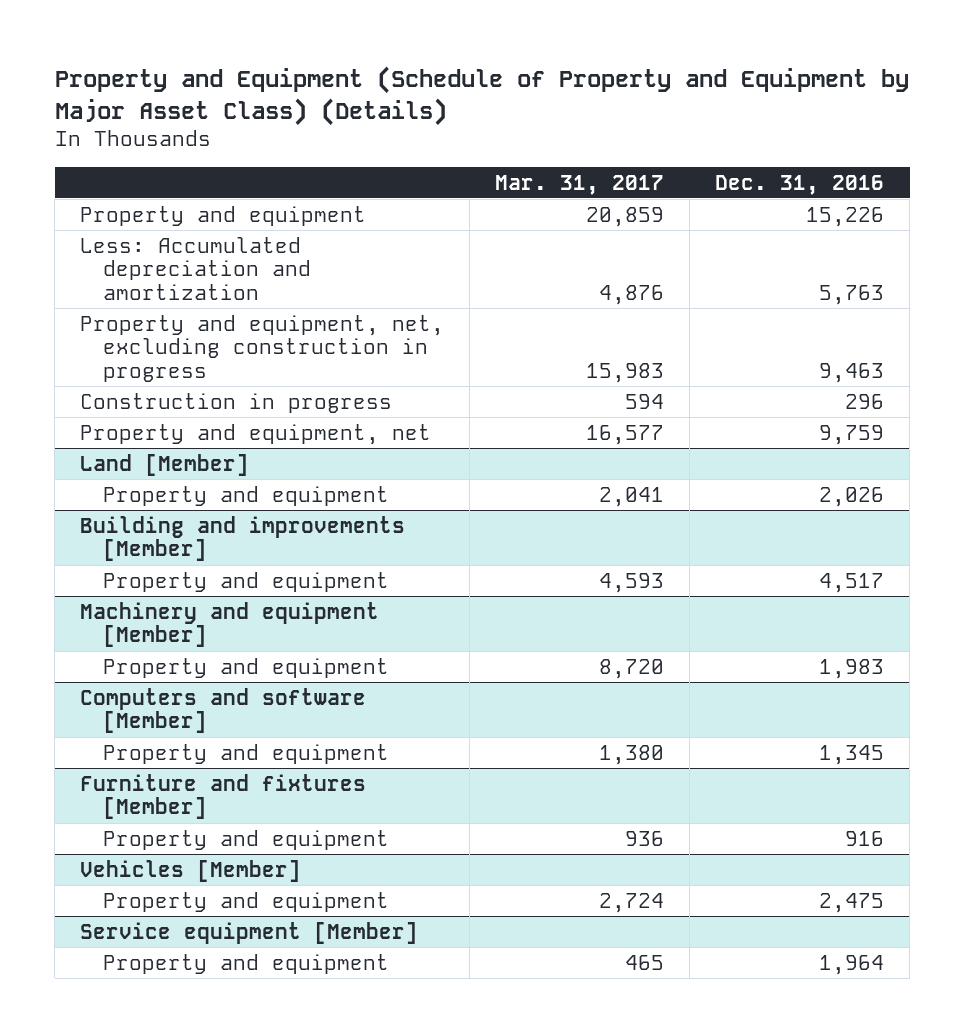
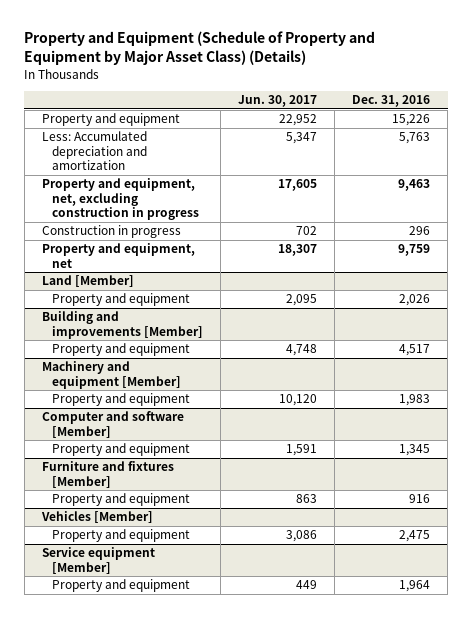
[495,174,665,195] Mar. 31, 2017 -> none
none -> [237,95,317,108] Jun. 30, 2017
[80,687,367,734] Computers and software [Member] -> [41,411,184,438] Computer and software [Member]

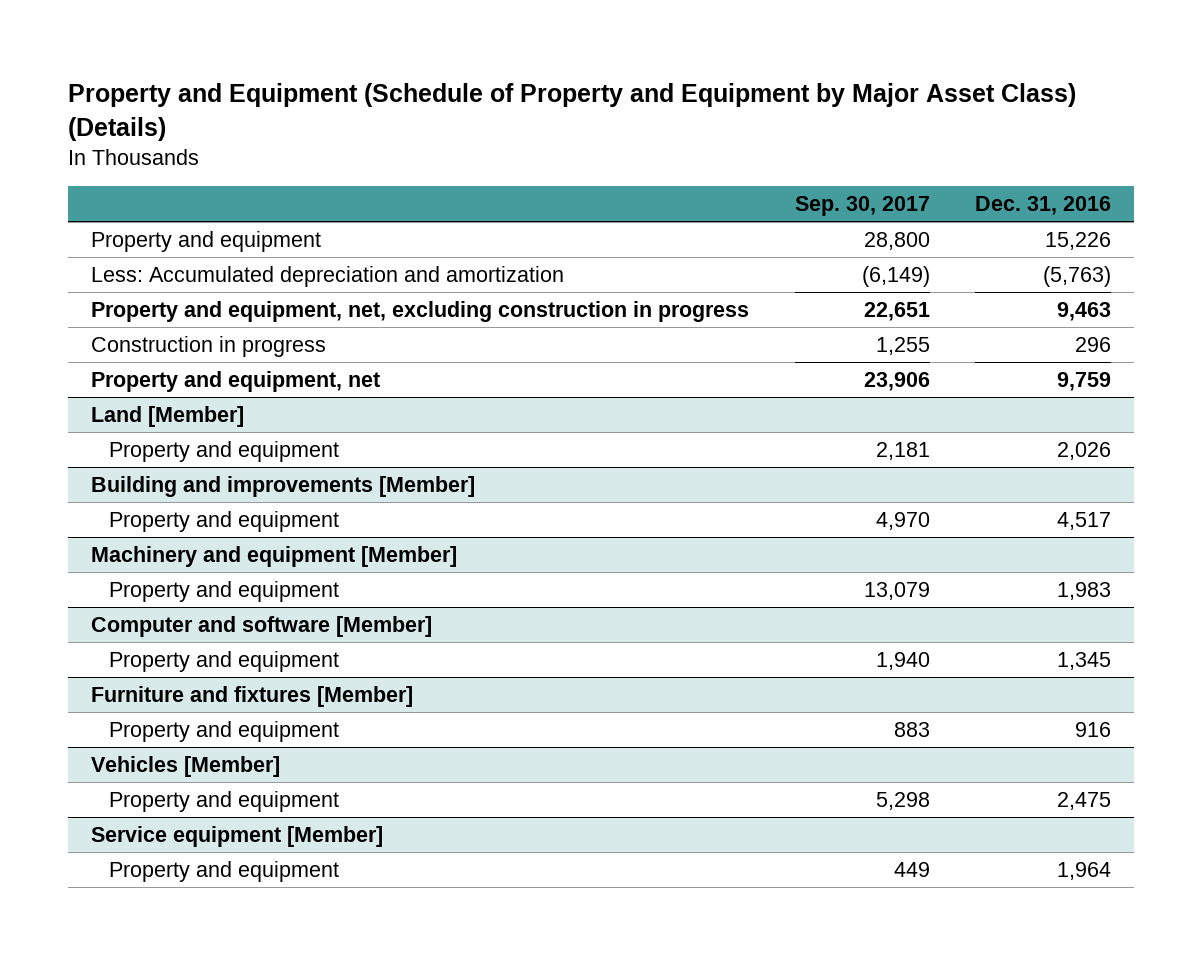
[237,95,317,108] Jun. 30, 2017 -> none
none -> [794,196,930,217] Sep. 30, 2017
[399,132,431,145] 5,763 -> [1043,265,1112,287] (5,763)

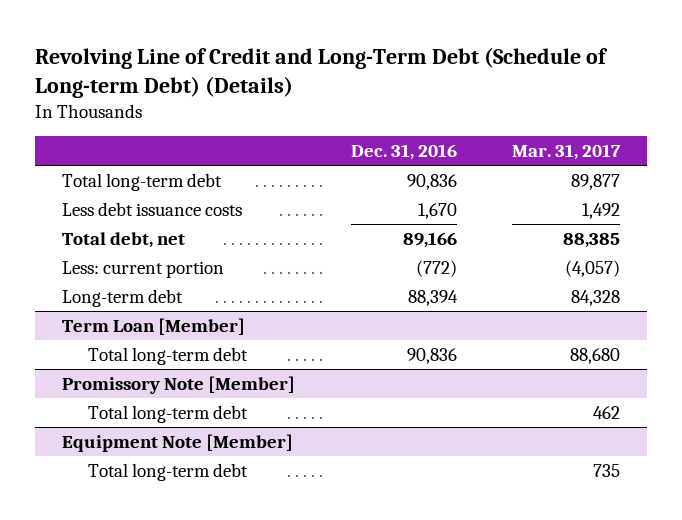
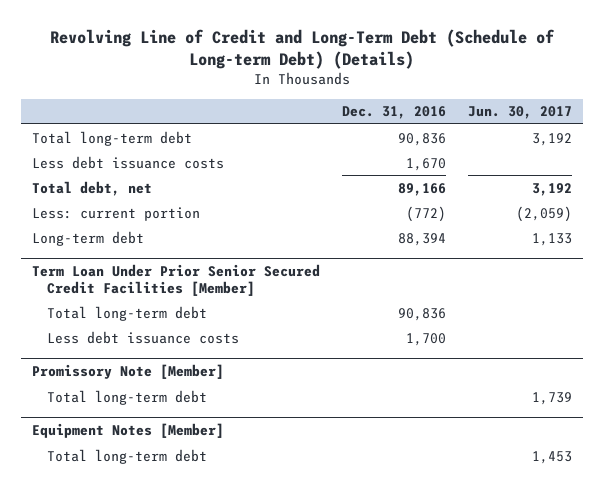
[511,144,621,161] Mar. 31, 2017 -> none
none -> [467,106,572,120] Jun. 30, 2017
[62,317,246,335] Term Loan [Member] -> [31,263,320,296] Term Loan Under Prior Senior Secured Credit Facilities [Member]
none -> [46,330,239,344] Less debt issuance costs
[62,433,294,452] Equipment Note [Member] -> [31,422,224,438] Equipment Notes [Member]

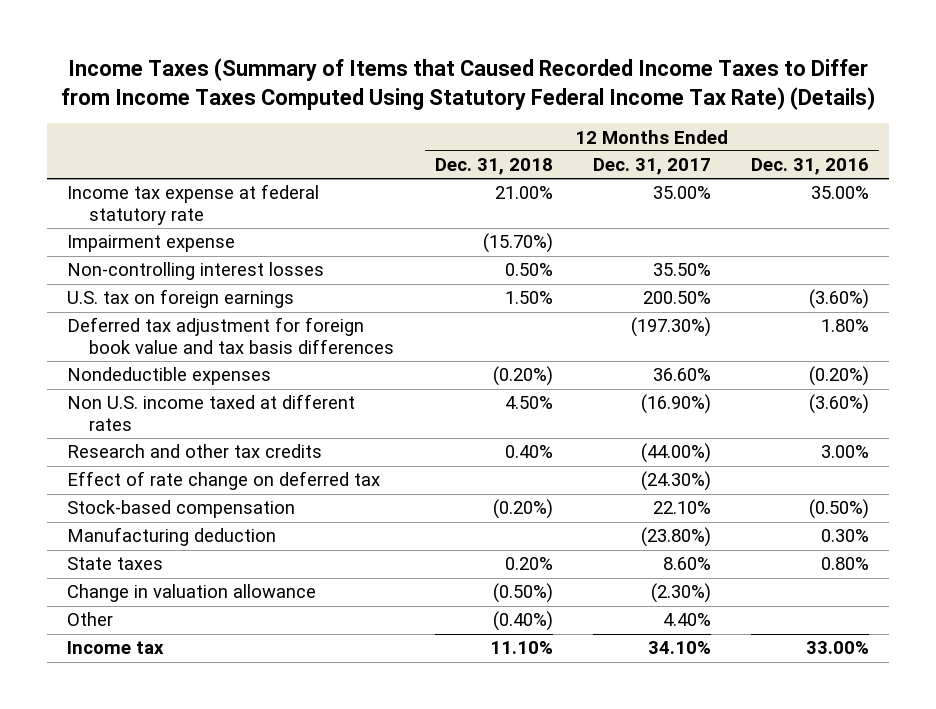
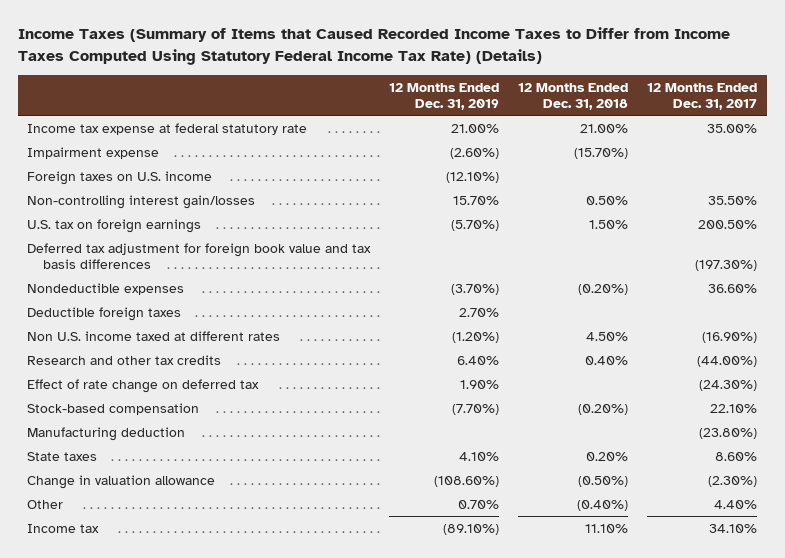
[751,158,870,176] Dec. 31, 2016 -> none
none -> [389,82,500,110] 12 Months Ended Dec. 31, 2019
none -> [27,170,213,185] Foreign taxes on U.S. income
[67,262,325,281] Non-controlling interest losses -> [27,194,256,209] Non-controlling interest gain/losses
none -> [27,306,182,321] Deductible foreign taxes

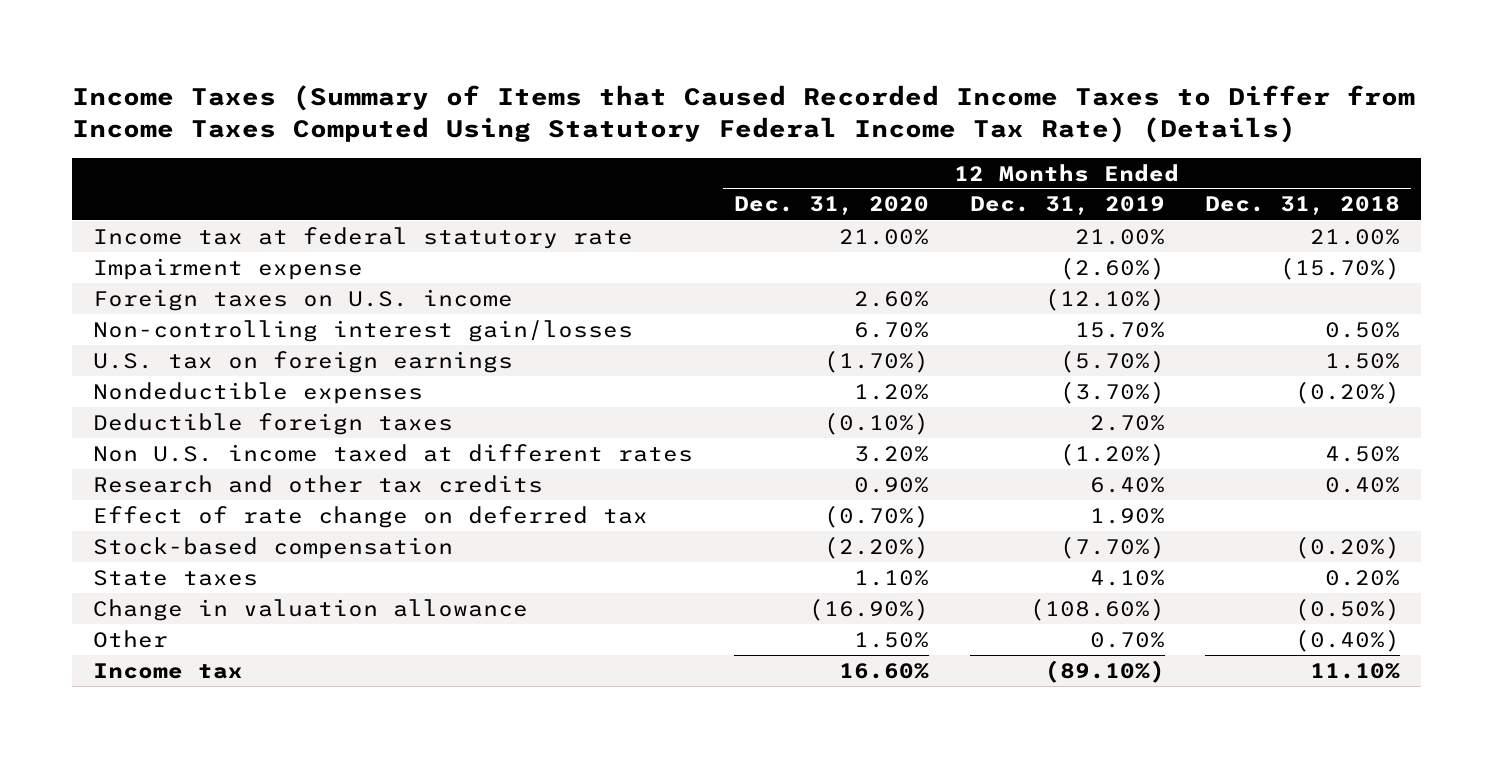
[647,82,758,110] 12 Months Ended Dec. 31, 2017 -> none
none -> [733,196,929,216] Dec. 31, 2020
[27,122,308,135] Income tax expense at federal statutory rate -> [92,226,633,249] Income tax at federal statutory rate
[27,242,372,270] Deferred tax adjustment for foreign book value and tax basis differences -> none
[27,426,186,441] Manufacturing deduction -> none

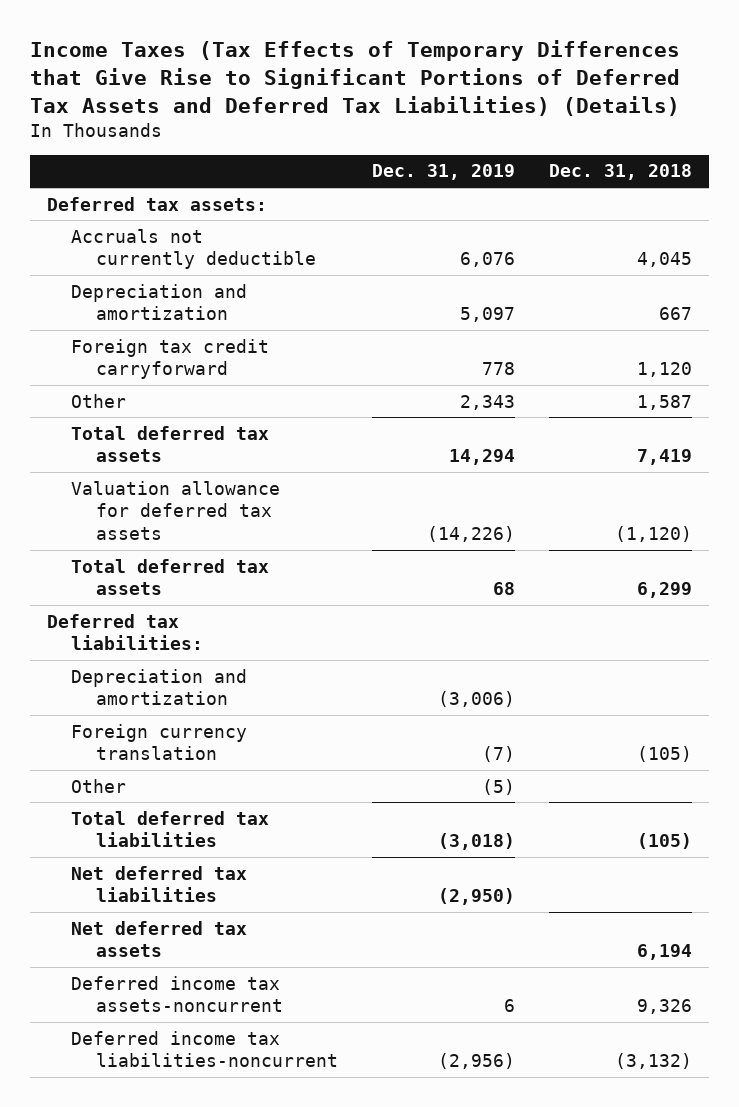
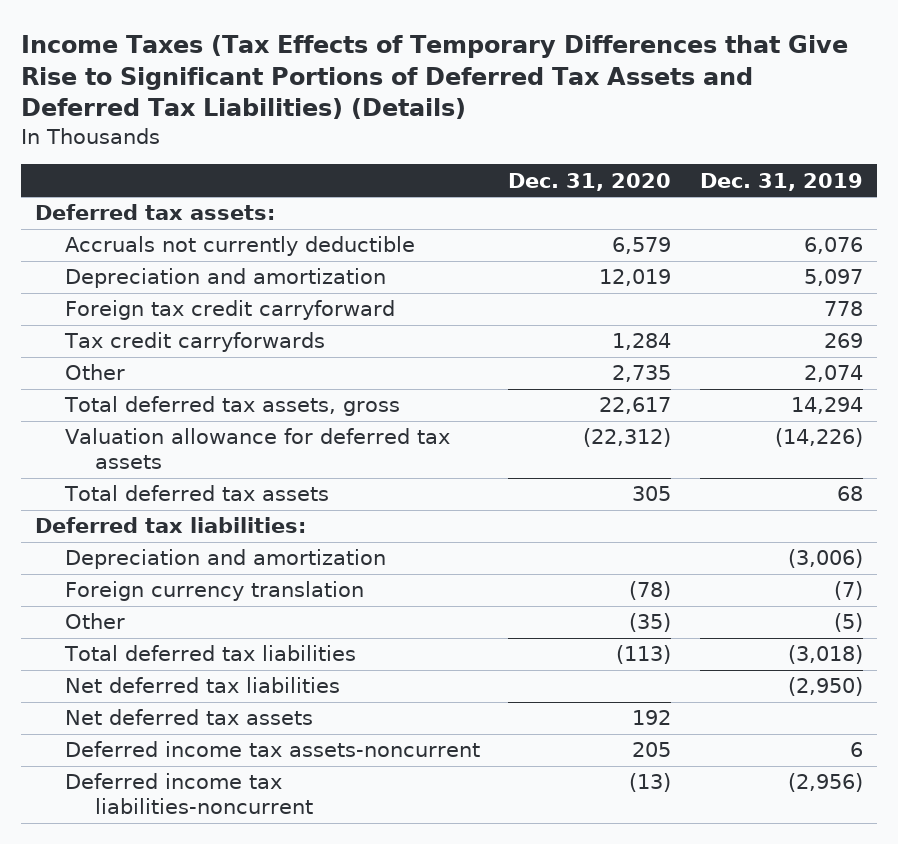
[549,164,693,181] Dec. 31, 2018 -> none
none -> [508,172,672,191] Dec. 31, 2020
none -> [63,332,325,353] Tax credit carryforwards
[460,394,516,410] 2,343 -> [804,365,864,383] 2,074
[71,425,270,463] Total deferred tax assets -> [63,396,400,417] Total deferred tax assets, gross

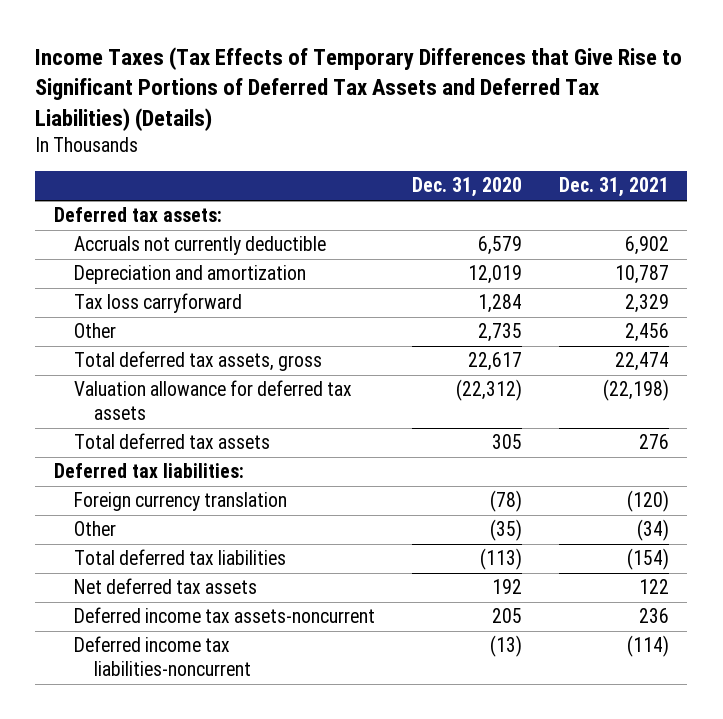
[700,172,864,191] Dec. 31, 2019 -> none
none -> [558,177,669,198] Dec. 31, 2021
[64,300,395,321] Foreign tax credit carryforward -> none
[63,332,325,353] Tax credit carryforwards -> [73,293,242,314] Tax loss carryforward
[64,549,386,570] Depreciation and amortization -> none
[64,677,340,694] Net deferred tax liabilities -> none

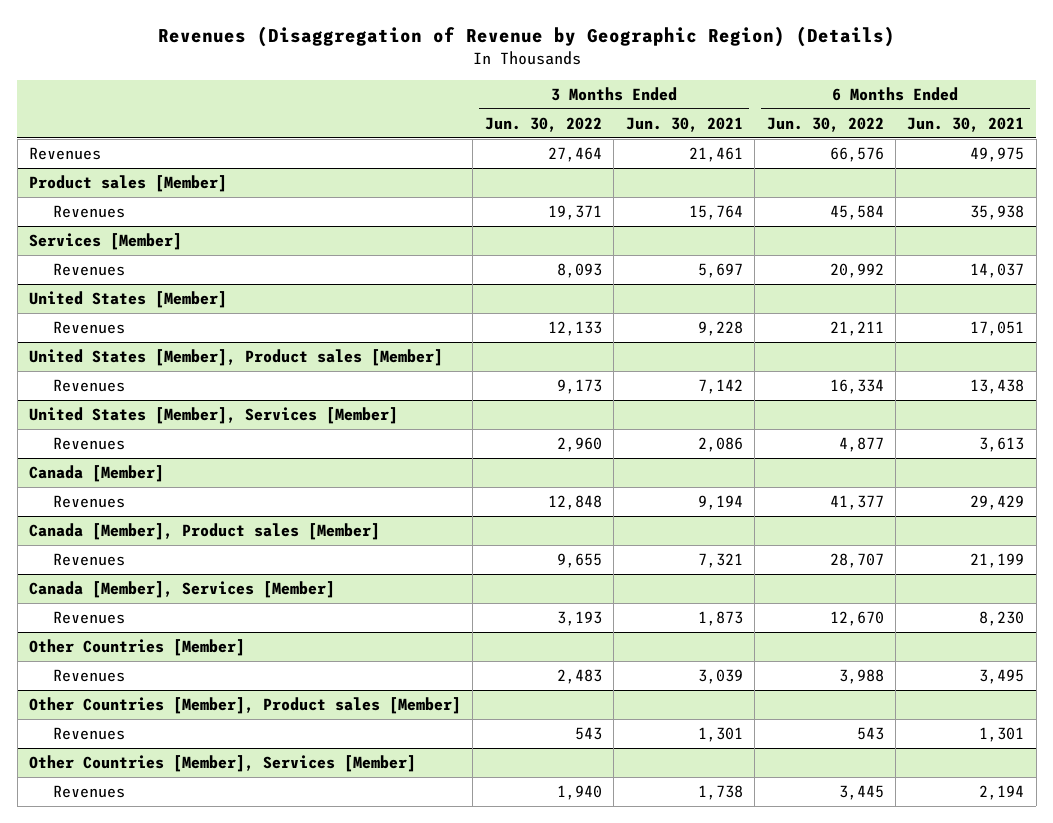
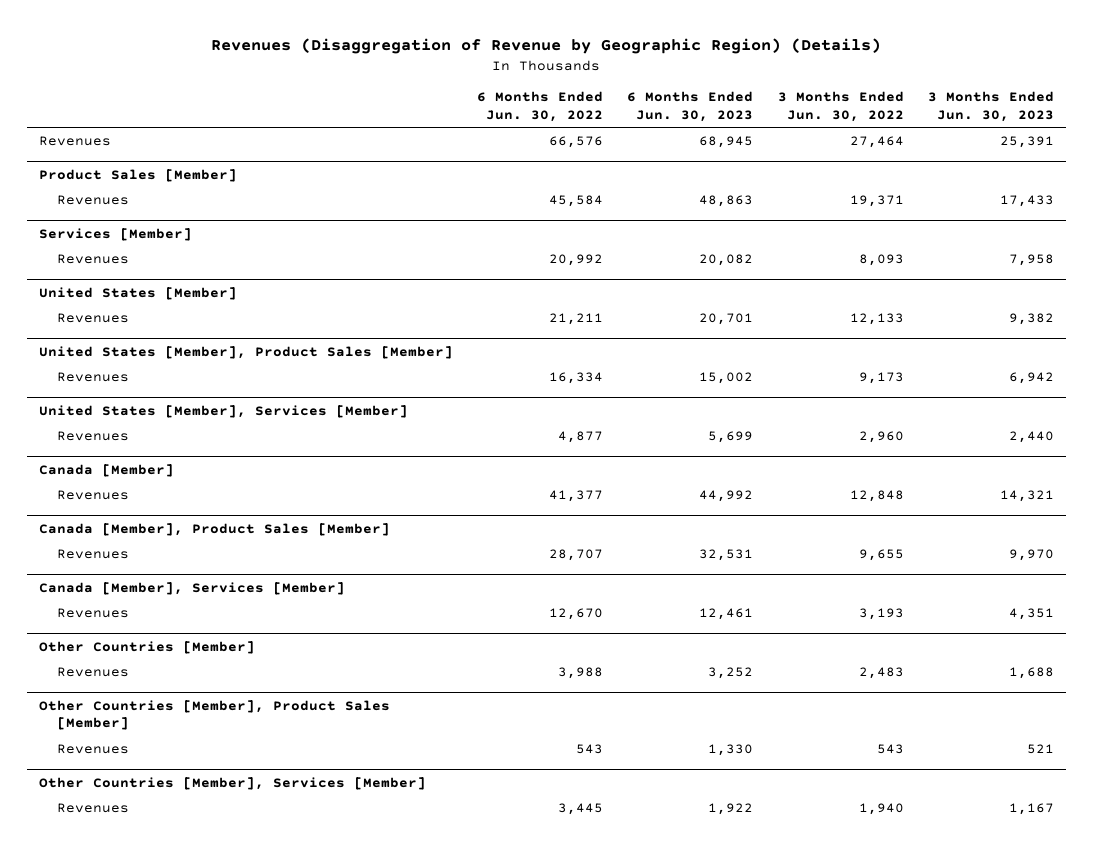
[625,116,743,132] Jun. 30, 2021 -> none
[907,116,1025,132] Jun. 30, 2021 -> none
none -> [627,91,754,123] 6 Months Ended Jun. 30, 2023
none -> [927,91,1054,123] 3 Months Ended Jun. 30, 2023
[29,175,228,193] Product sales [Member] -> [39,168,238,182] Product Sales [Member]
[29,349,444,367] United States [Member], Product sales [Member] -> [39,345,454,359] United States [Member], Product Sales [Member]
[29,523,381,541] Canada [Member], Product sales [Member] -> [39,522,391,536] Canada [Member], Product Sales [Member]
[29,697,462,715] Other Countries [Member], Product sales [Member] -> [39,699,391,731] Other Countries [Member], Product Sales [Member]

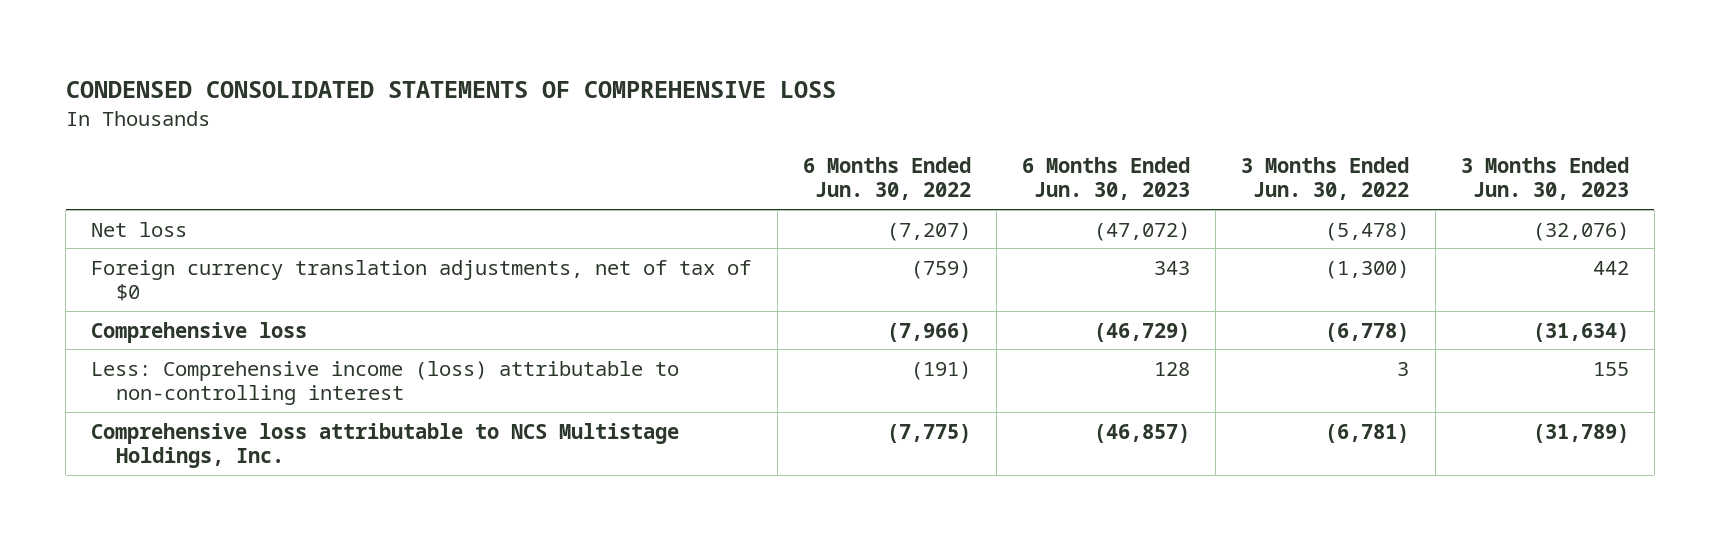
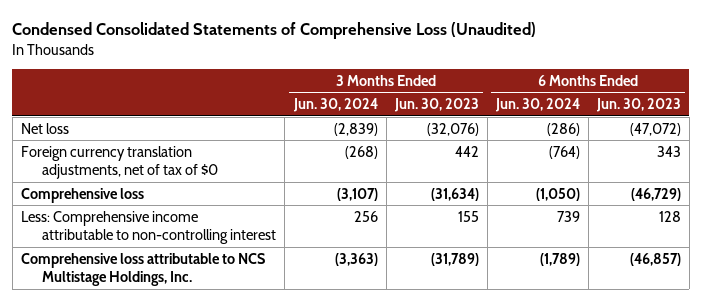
[65,80,836,98] CONDENSED CONSOLIDATED STATEMENTS OF COMPREHENSIVE LOSS -> [12,21,537,39] Condensed Consolidated Statements of Comprehensive Loss (Unaudited)
[802,156,971,201] 6 Months Ended Jun. 30, 2022 -> none
[1241,156,1410,201] 3 Months Ended Jun. 30, 2022 -> none
none -> [292,98,378,113] Jun. 30, 2024
none -> [494,98,580,113] Jun. 30, 2024
[91,360,680,406] Less: Comprehensive income (loss) attributable to non-controlling interest -> [21,210,277,245] Less: Comprehensive income attributable to non-controlling interest

